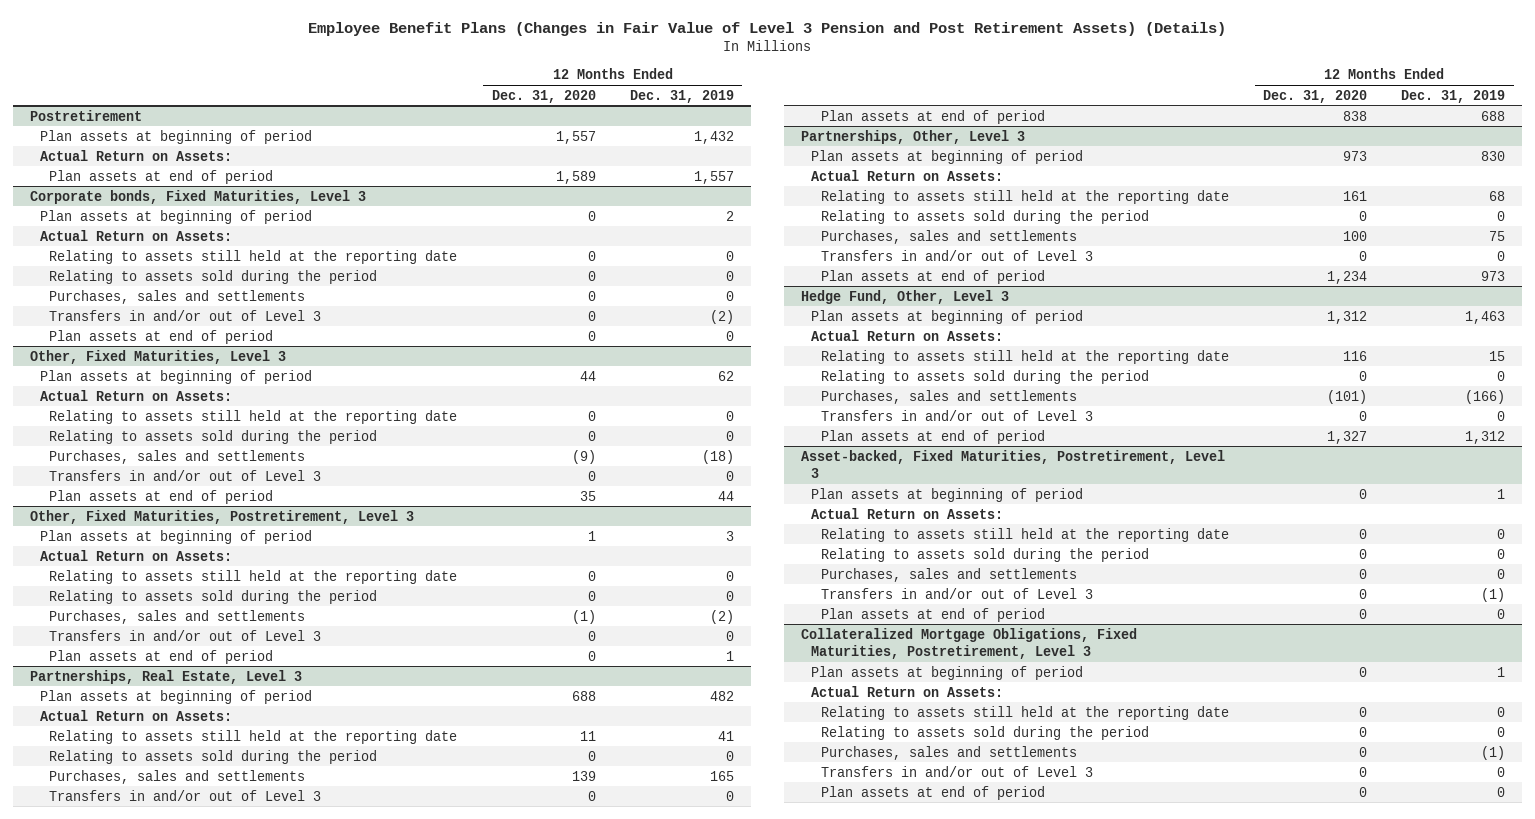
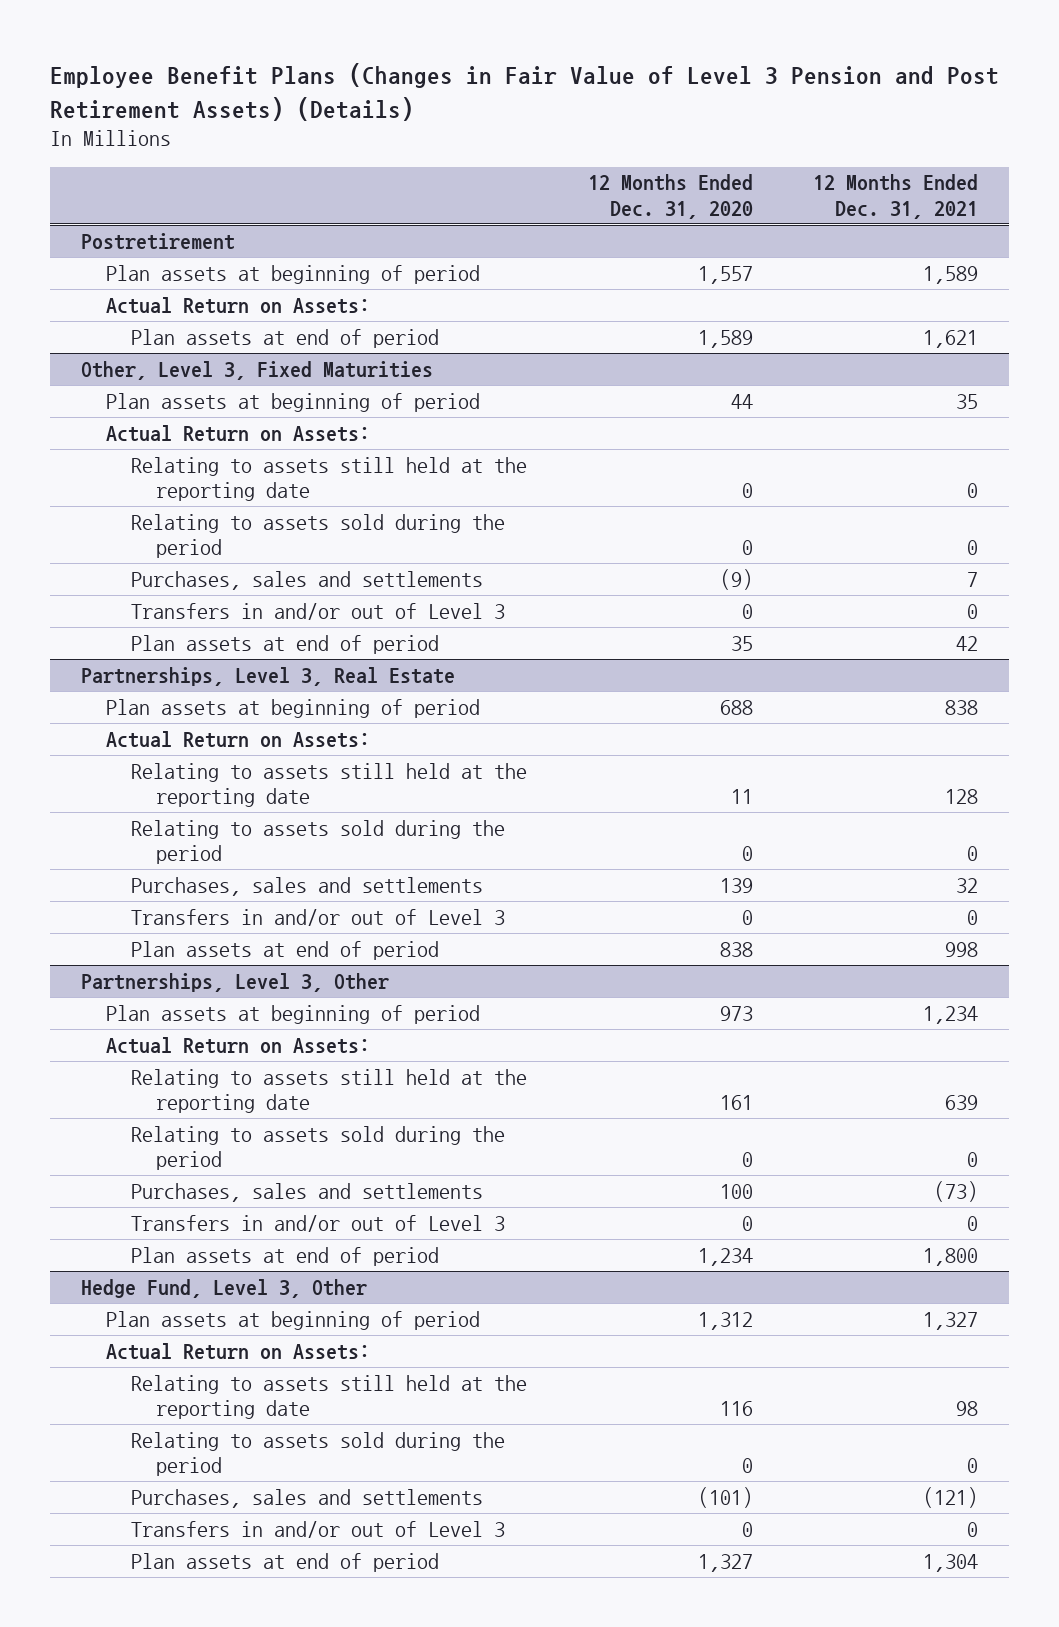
[629,89,734,103] Dec. 31, 2019 -> none
none -> [813,174,979,219] 12 Months Ended Dec. 31, 2021
[29,189,366,204] Corporate bonds, Fixed Maturities, Level 3 -> none
[39,209,312,224] Plan assets at beginning of period -> none
[39,229,232,241] Actual Return on Assets: -> none
[49,249,458,264] Relating to assets still held at the reporting date -> none
[49,269,378,284] Relating to assets sold during the period -> none
[49,289,306,304] Purchases, sales and settlements -> none
[49,309,322,321] Transfers in and/or out of Level 3 -> none
[49,329,274,344] Plan assets at end of period -> none
[29,349,286,364] Other, Fixed Maturities, Level 3 -> [80,360,433,380] Other, Level 3, Fixed Maturities
[29,509,414,524] Other, Fixed Maturities, Postretirement, Level 3 -> none
[39,529,312,544] Plan assets at beginning of period -> none
[39,549,232,561] Actual Return on Assets: -> none
[49,569,458,584] Relating to assets still held at the reporting date -> none
[49,589,378,604] Relating to assets sold during the period -> none
[49,609,306,624] Purchases, sales and settlements -> none
[49,629,322,641] Transfers in and/or out of Level 3 -> none
[49,649,274,664] Plan assets at end of period -> none
[29,669,302,684] Partnerships, Real Estate, Level 3 -> [80,666,455,686] Partnerships, Level 3, Real Estate
[801,129,1026,144] Partnerships, Other, Level 3 -> [80,972,389,992] Partnerships, Level 3, Other
[801,289,1010,304] Hedge Fund, Other, Level 3 -> [80,1278,367,1298] Hedge Fund, Level 3, Other
[801,449,1226,478] Asset-backed, Fixed Maturities, Postretirement, Level 3 -> none
[811,487,1084,502] Plan assets at beginning of period -> none
[811,507,1004,519] Actual Return on Assets: -> none
[820,527,1229,542] Relating to assets still held at the reporting date -> none
[820,547,1149,562] Relating to assets sold during the period -> none
[820,567,1077,582] Purchases, sales and settlements -> none
[820,587,1093,599] Transfers in and/or out of Level 3 -> none
[820,607,1045,622] Plan assets at end of period -> none
[801,627,1138,659] Collateralized Mortgage Obligations, Fixed Maturities, Postretirement, Level 3 -> none
[811,665,1084,680] Plan assets at beginning of period -> none
[811,685,1004,697] Actual Return on Assets: -> none
[820,705,1229,720] Relating to assets still held at the reporting date -> none
[820,725,1149,740] Relating to assets sold during the period -> none
[820,745,1077,760] Purchases, sales and settlements -> none
[820,765,1093,777] Transfers in and/or out of Level 3 -> none
[820,785,1045,800] Plan assets at end of period -> none

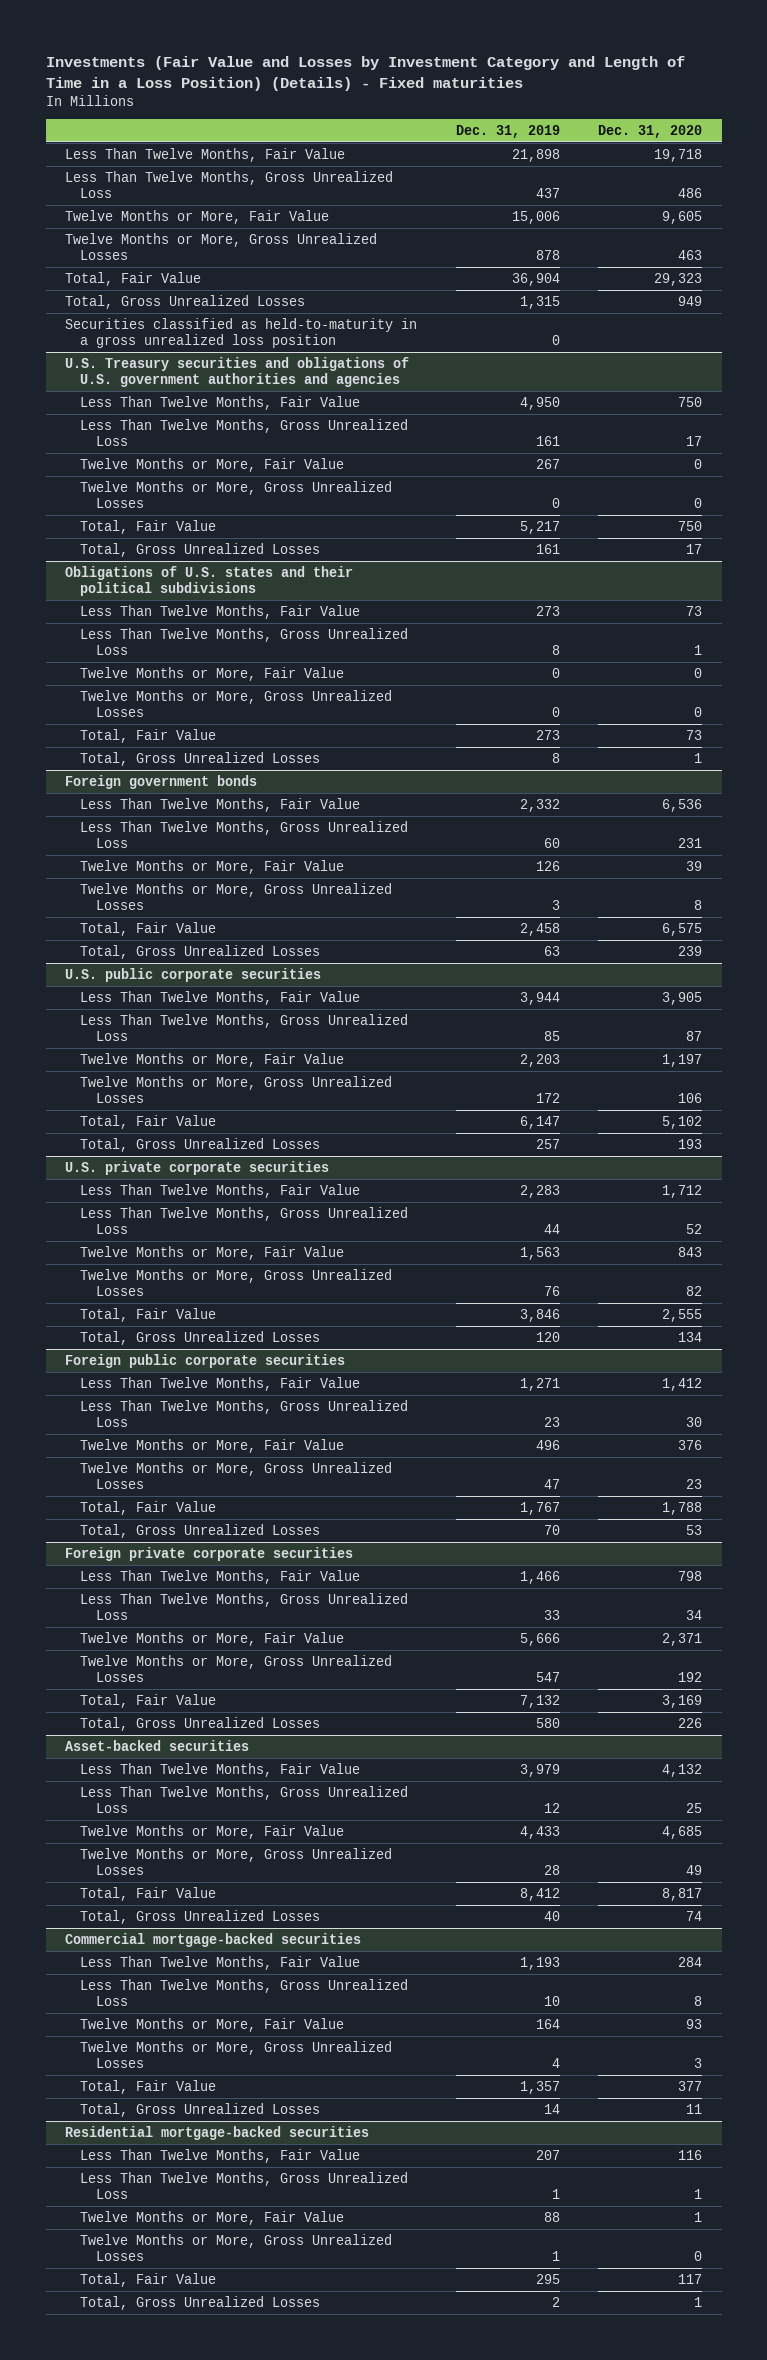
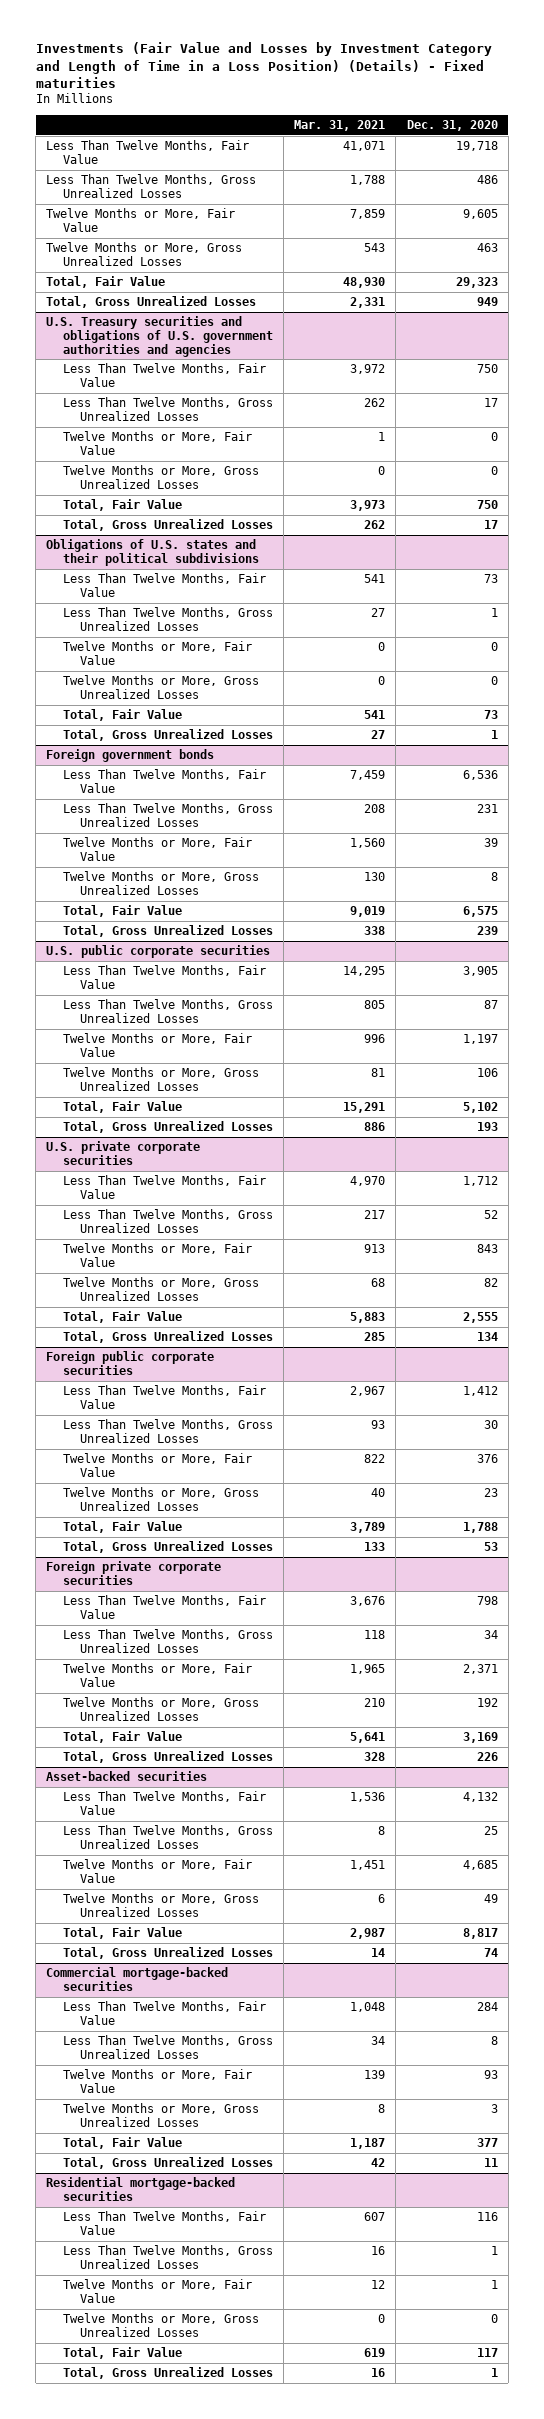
[455,125,560,139] Dec. 31, 2019 -> none
none -> [294,119,386,131] Mar. 31, 2021
[64,170,393,198] Less Than Twelve Months, Gross Unrealized Loss -> [46,174,257,198] Less Than Twelve Months, Gross Unrealized Losses
[64,317,417,348] Securities classified as held-to-maturity in a gross unrealized loss position -> none
[80,418,409,446] Less Than Twelve Months, Gross Unrealized Loss -> [63,397,274,421] Less Than Twelve Months, Gross Unrealized Losses
[80,627,409,655] Less Than Twelve Months, Gross Unrealized Loss -> [63,607,274,631] Less Than Twelve Months, Gross Unrealized Losses
[80,820,409,848] Less Than Twelve Months, Gross Unrealized Loss -> [63,803,274,827] Less Than Twelve Months, Gross Unrealized Losses
[80,1013,409,1041] Less Than Twelve Months, Gross Unrealized Loss -> [63,999,274,1023] Less Than Twelve Months, Gross Unrealized Losses
[80,1206,409,1234] Less Than Twelve Months, Gross Unrealized Loss -> [63,1209,274,1233] Less Than Twelve Months, Gross Unrealized Losses
[80,1399,409,1427] Less Than Twelve Months, Gross Unrealized Loss -> [63,1419,274,1443] Less Than Twelve Months, Gross Unrealized Losses
[80,1592,409,1620] Less Than Twelve Months, Gross Unrealized Loss -> [63,1629,274,1653] Less Than Twelve Months, Gross Unrealized Losses
[80,1785,409,1813] Less Than Twelve Months, Gross Unrealized Loss -> [63,1825,274,1849] Less Than Twelve Months, Gross Unrealized Losses
[80,1978,409,2006] Less Than Twelve Months, Gross Unrealized Loss -> [63,2035,274,2059] Less Than Twelve Months, Gross Unrealized Losses
[80,2171,409,2199] Less Than Twelve Months, Gross Unrealized Loss -> [63,2245,274,2269] Less Than Twelve Months, Gross Unrealized Losses

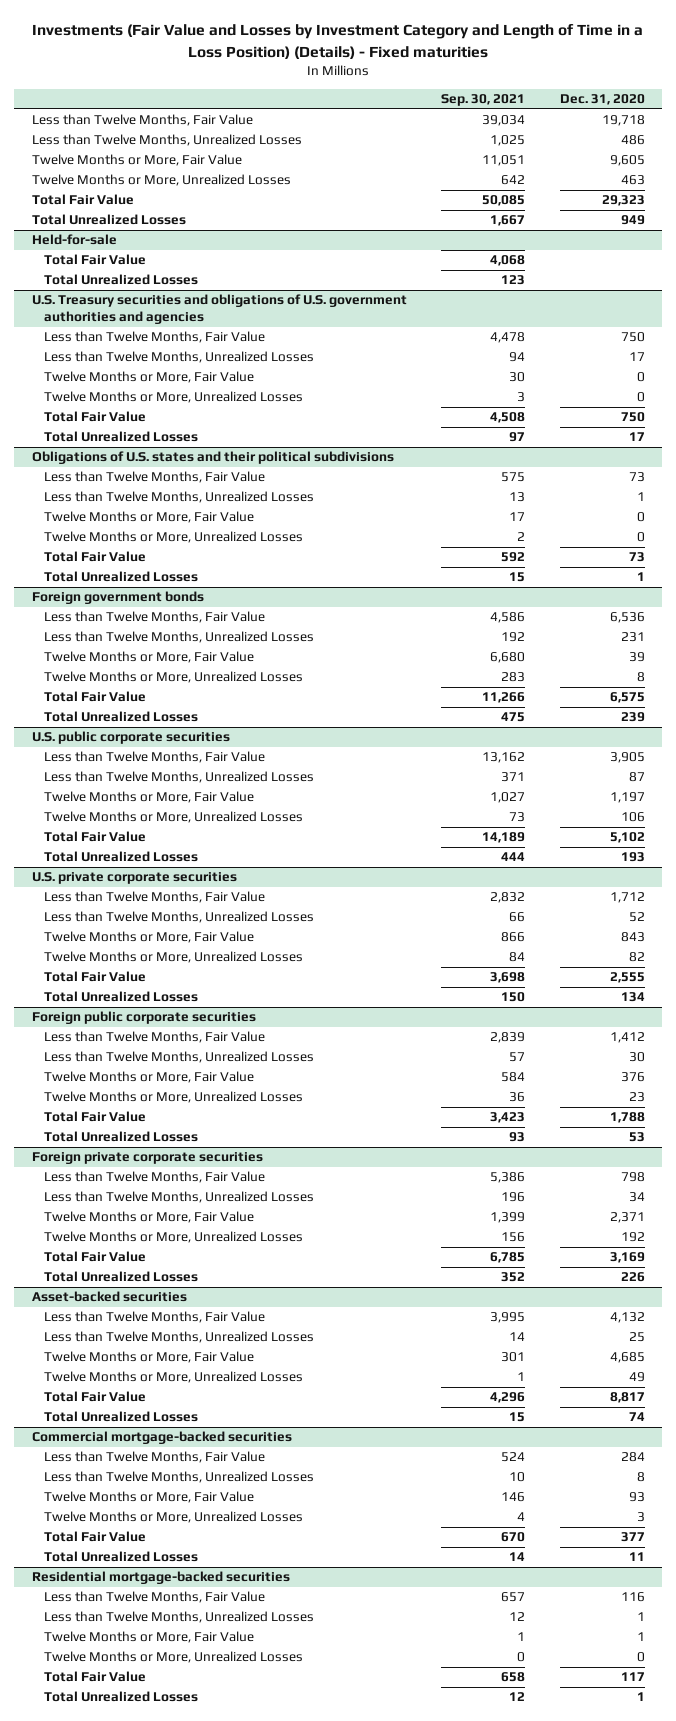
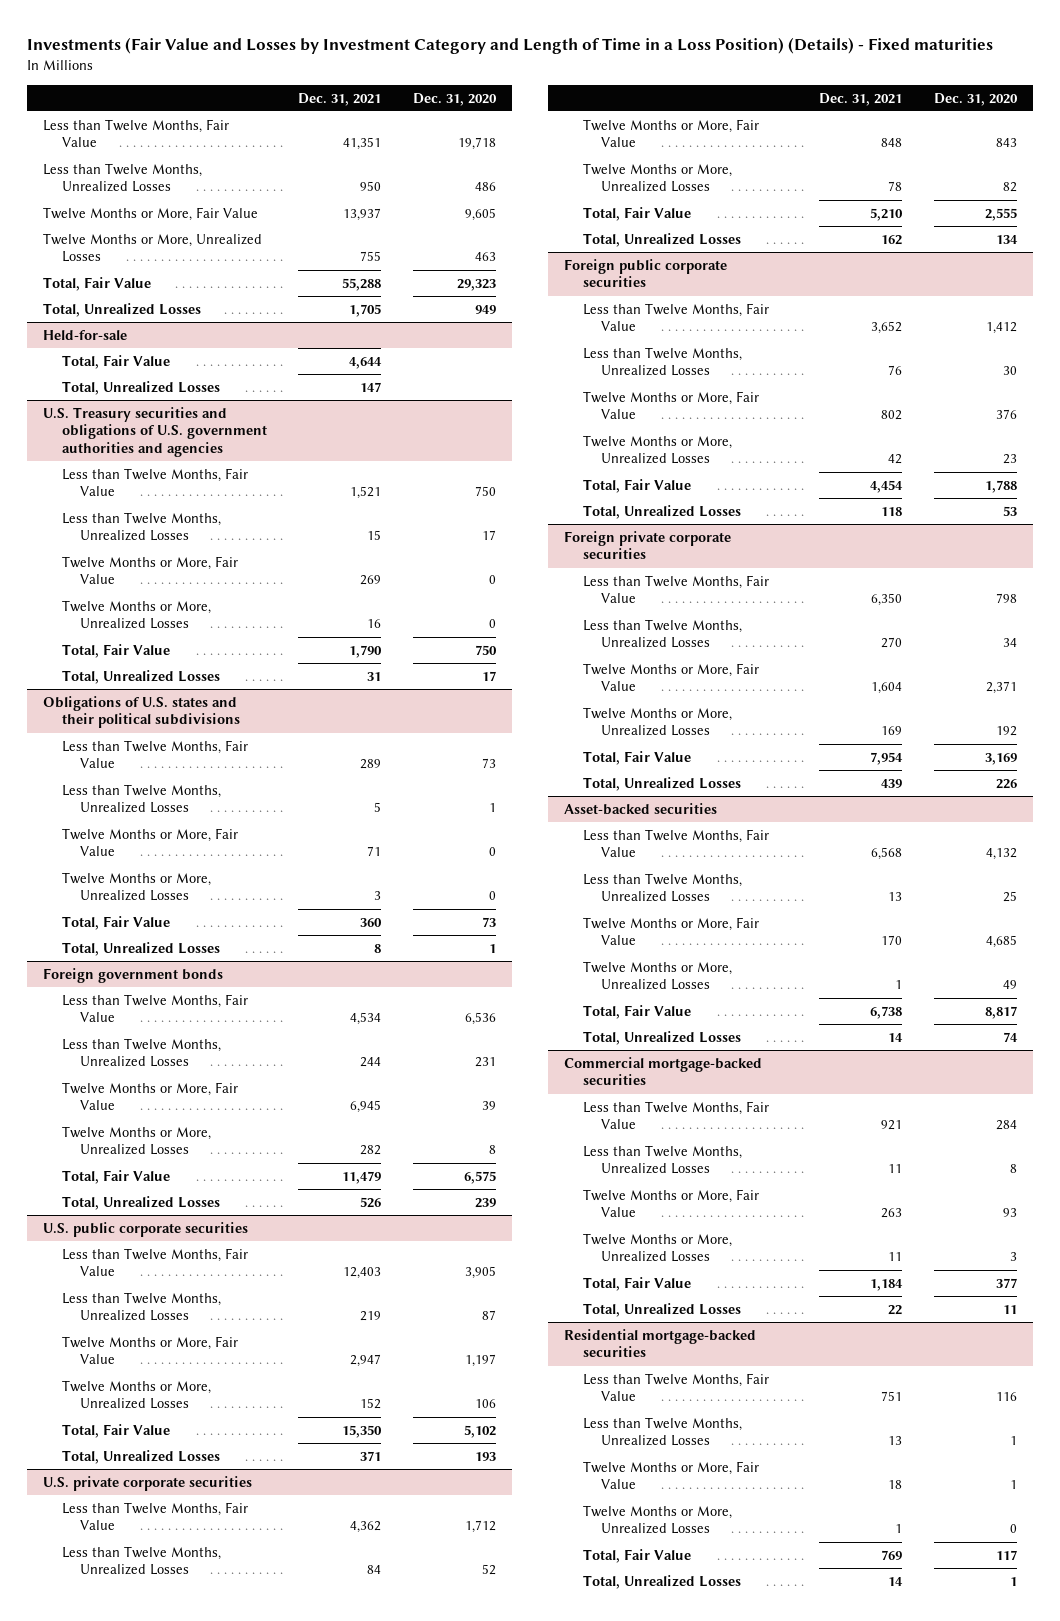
[441,94,526,107] Sep. 30, 2021 -> none
none -> [298,92,382,106] Dec. 31, 2021
[31,194,134,206] Total Fair Value -> [43,276,152,291] Total, Fair Value
[31,214,186,226] Total Unrealized Losses -> [43,302,202,317] Total, Unrealized Losses
[44,254,147,266] Total Fair Value -> [61,354,170,369] Total, Fair Value
[44,274,199,286] Total Unrealized Losses -> [61,380,220,395] Total, Unrealized Losses
[44,411,147,423] Total Fair Value -> [61,643,170,658] Total, Fair Value
[44,431,199,443] Total Unrealized Losses -> [61,669,220,684] Total, Unrealized Losses
[44,551,147,563] Total Fair Value -> [61,915,170,930] Total, Fair Value
[44,571,199,583] Total Unrealized Losses -> [61,941,220,956] Total, Unrealized Losses
[44,691,147,703] Total Fair Value -> [61,1169,170,1184] Total, Fair Value
[44,711,199,723] Total Unrealized Losses -> [61,1195,220,1210] Total, Unrealized Losses
[44,831,147,843] Total Fair Value -> [61,1423,170,1438] Total, Fair Value
[44,851,199,863] Total Unrealized Losses -> [61,1449,220,1464] Total, Unrealized Losses
[44,971,147,983] Total Fair Value -> [582,206,691,221] Total, Fair Value
[44,991,199,1003] Total Unrealized Losses -> [582,232,741,247] Total, Unrealized Losses
[44,1111,147,1123] Total Fair Value -> [582,478,691,493] Total, Fair Value
[44,1131,199,1143] Total Unrealized Losses -> [582,504,741,519] Total, Unrealized Losses
[44,1251,147,1263] Total Fair Value -> [582,750,691,765] Total, Fair Value
[44,1271,199,1283] Total Unrealized Losses -> [582,776,741,791] Total, Unrealized Losses
[44,1391,147,1403] Total Fair Value -> [582,1004,691,1019] Total, Fair Value
[44,1411,199,1423] Total Unrealized Losses -> [582,1030,741,1045] Total, Unrealized Losses
[44,1531,147,1543] Total Fair Value -> [582,1276,691,1291] Total, Fair Value
[44,1551,199,1563] Total Unrealized Losses -> [582,1302,741,1317] Total, Unrealized Losses
[44,1671,147,1683] Total Fair Value -> [582,1548,691,1563] Total, Fair Value
[44,1691,199,1703] Total Unrealized Losses -> [582,1574,741,1589] Total, Unrealized Losses

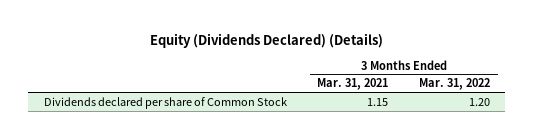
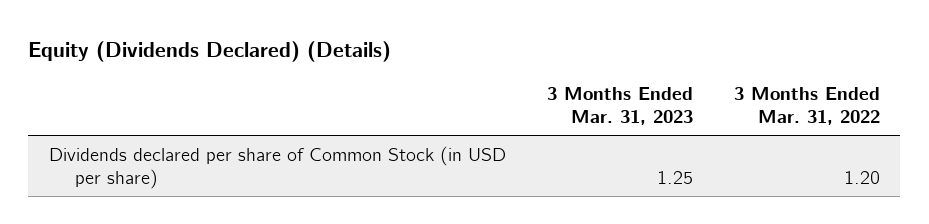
[317,78,389,91] Mar. 31, 2021 -> none
none -> [546,86,693,126] 3 Months Ended Mar. 31, 2023
[43,96,287,109] Dividends declared per share of Common Stock -> [48,145,506,190] Dividends declared per share of Common Stock (in USD per share)

